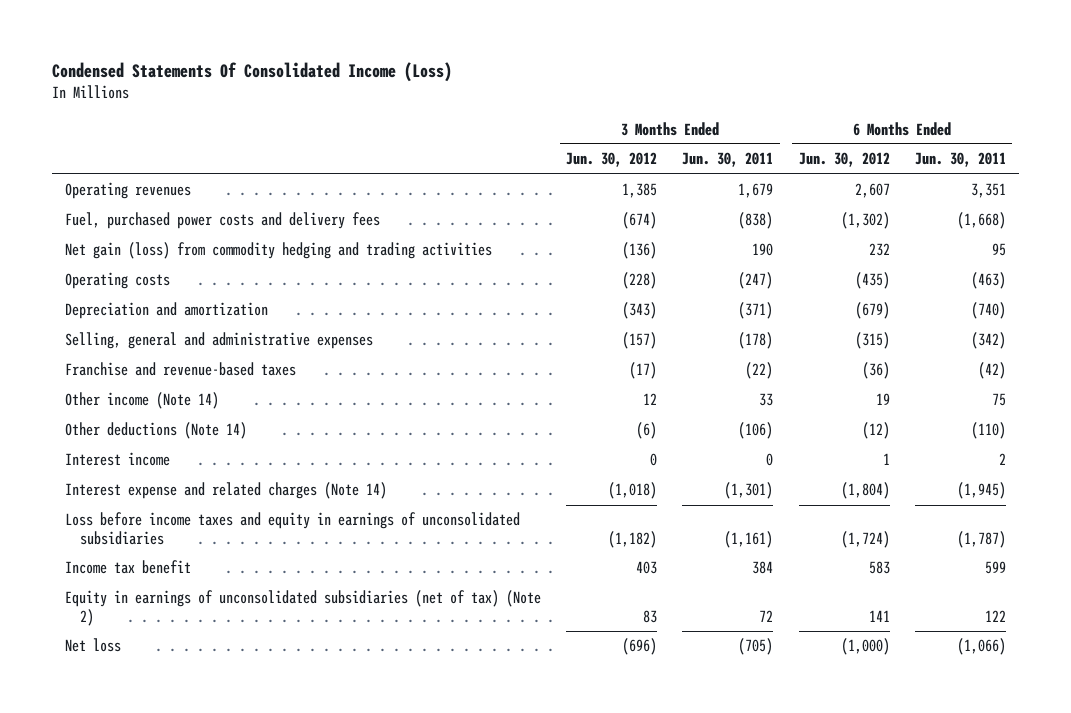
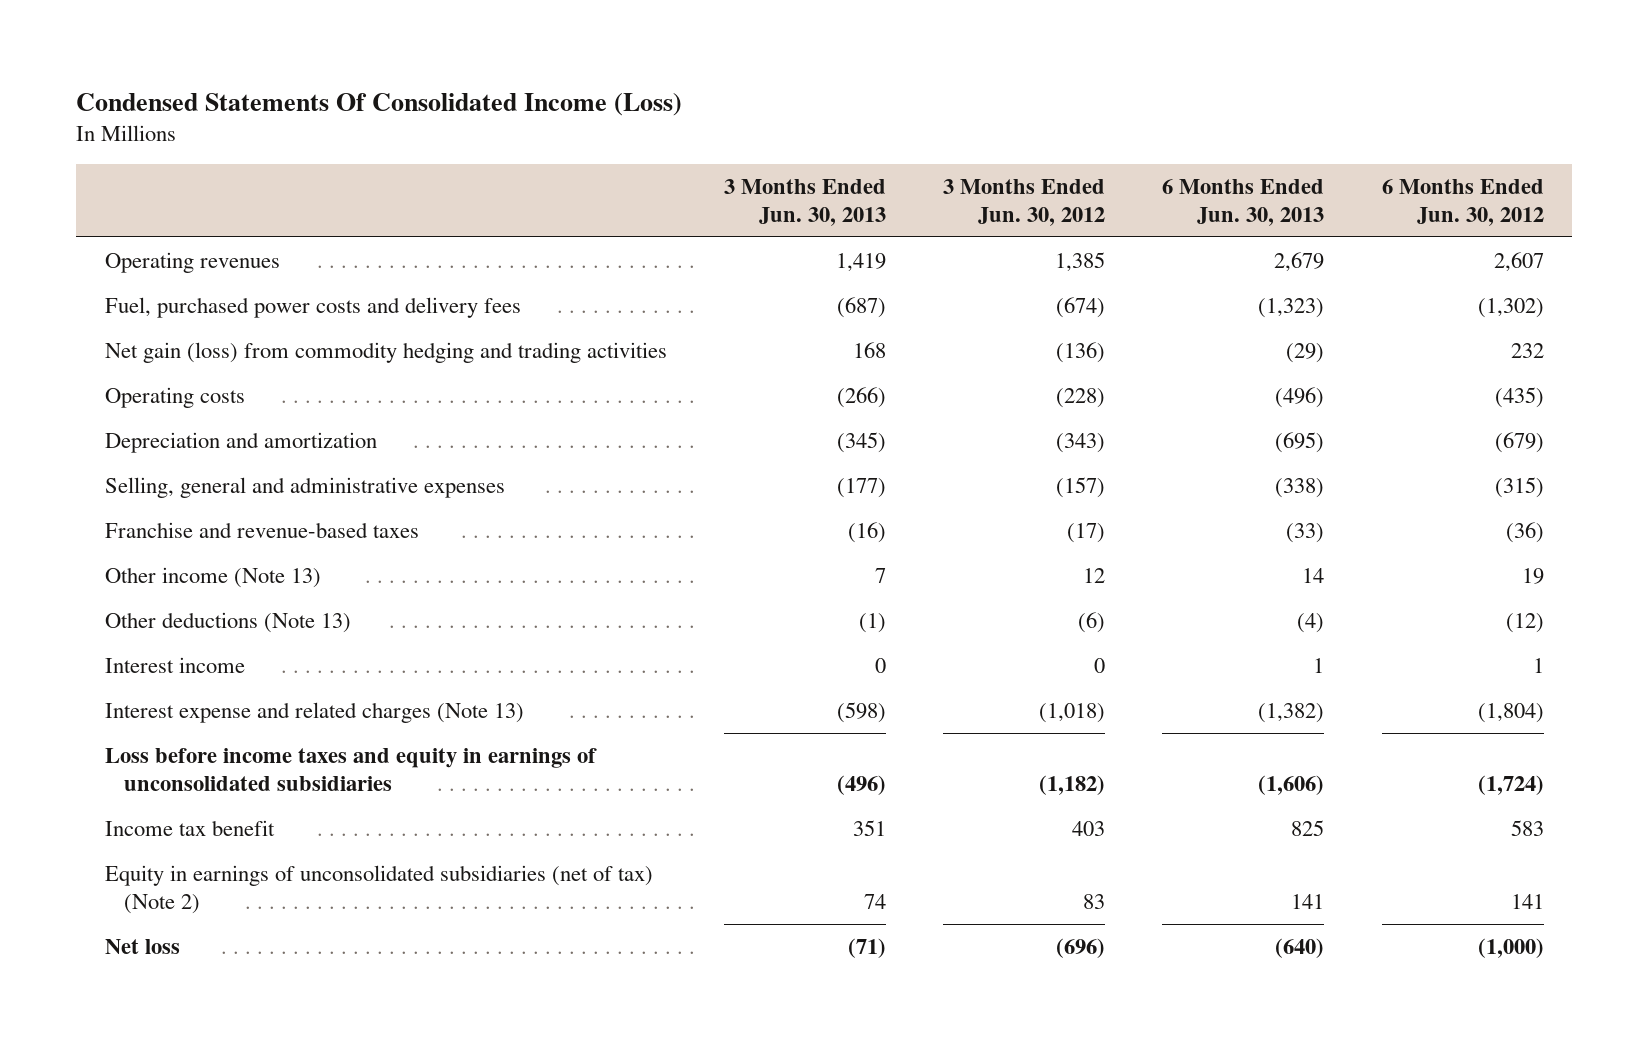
[682,152,774,168] Jun. 30, 2011 -> none
[915,152,1007,168] Jun. 30, 2011 -> none
none -> [723,178,886,227] 3 Months Ended Jun. 30, 2013
none -> [1162,178,1325,227] 6 Months Ended Jun. 30, 2013
[64,392,219,410] Other income (Note 14) -> [104,566,321,588] Other income (Note 13)
[64,422,247,440] Other deductions (Note 14) -> [104,611,351,633] Other deductions (Note 13)
[64,482,387,500] Interest expense and related charges (Note 14) -> [104,701,524,723] Interest expense and related charges (Note 13)

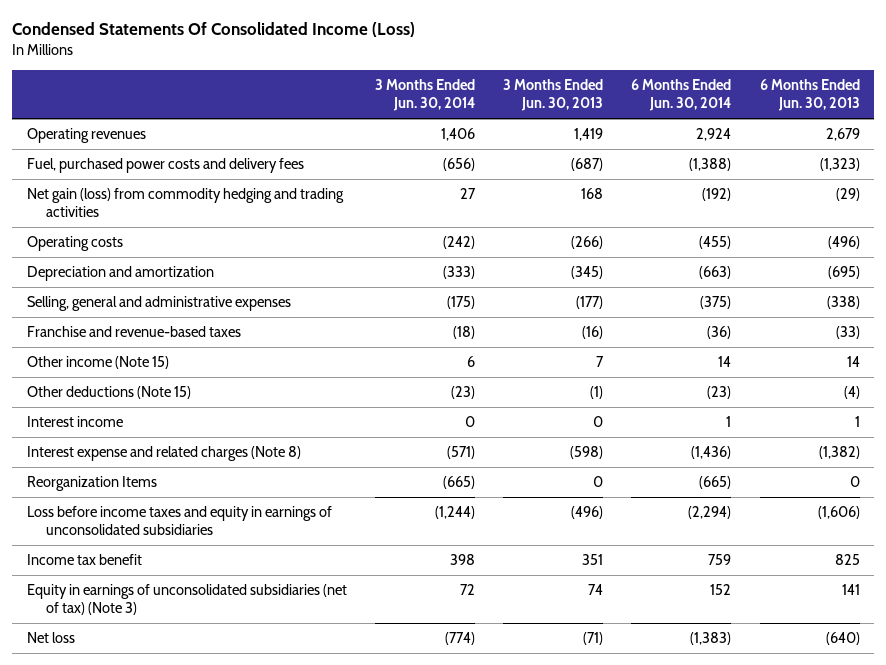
[943,178,1106,227] 3 Months Ended Jun. 30, 2012 -> none
[1381,178,1544,227] 6 Months Ended Jun. 30, 2012 -> none
none -> [374,79,475,112] 3 Months Ended Jun. 30, 2014
none -> [631,79,732,112] 6 Months Ended Jun. 30, 2014
[104,566,321,588] Other income (Note 13) -> [26,356,169,370] Other income (Note 15)
[104,611,351,633] Other deductions (Note 13) -> [26,386,191,400] Other deductions (Note 15)
[104,701,524,723] Interest expense and related charges (Note 13) -> [26,446,301,462] Interest expense and related charges (Note 8)
none -> [26,476,157,492] Reorganization Items
[104,864,653,915] Equity in earnings of unconsolidated subsidiaries (net of tax) (Note 2) -> [26,584,347,616] Equity in earnings of unconsolidated subsidiaries (net of tax) (Note 3)

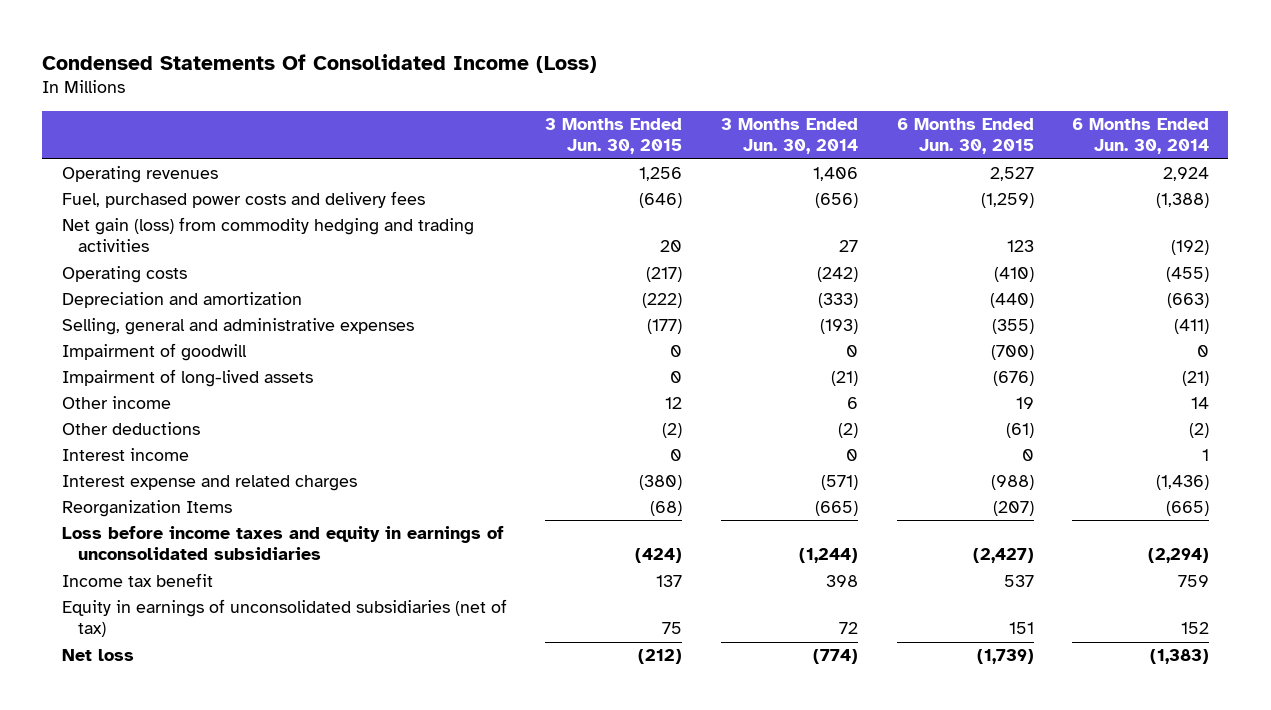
[503,79,604,112] 3 Months Ended Jun. 30, 2013 -> none
[759,79,860,112] 6 Months Ended Jun. 30, 2013 -> none
none -> [545,118,683,155] 3 Months Ended Jun. 30, 2015
none -> [896,118,1034,155] 6 Months Ended Jun. 30, 2015
[26,326,241,338] Franchise and revenue-based taxes -> none
[446,296,475,310] (175) -> [819,319,858,335] (193)
[700,296,732,310] (375) -> [1174,319,1210,335] (411)
none -> [61,343,247,362] Impairment of goodwill
none -> [61,369,313,388] Impairment of long-lived assets
[26,356,169,370] Other income (Note 15) -> [61,396,171,410] Other income
[26,386,191,400] Other deductions (Note 15) -> [61,422,200,436] Other deductions
[450,386,475,400] (23) -> [837,423,858,439] (2)
[707,386,732,400] (23) -> [1189,423,1210,439] (2)
[26,446,301,462] Interest expense and related charges (Note 8) -> [61,475,357,492] Interest expense and related charges
[26,584,347,616] Equity in earnings of unconsolidated subsidiaries (net of tax) (Note 3) -> [61,599,507,638] Equity in earnings of unconsolidated subsidiaries (net of tax)

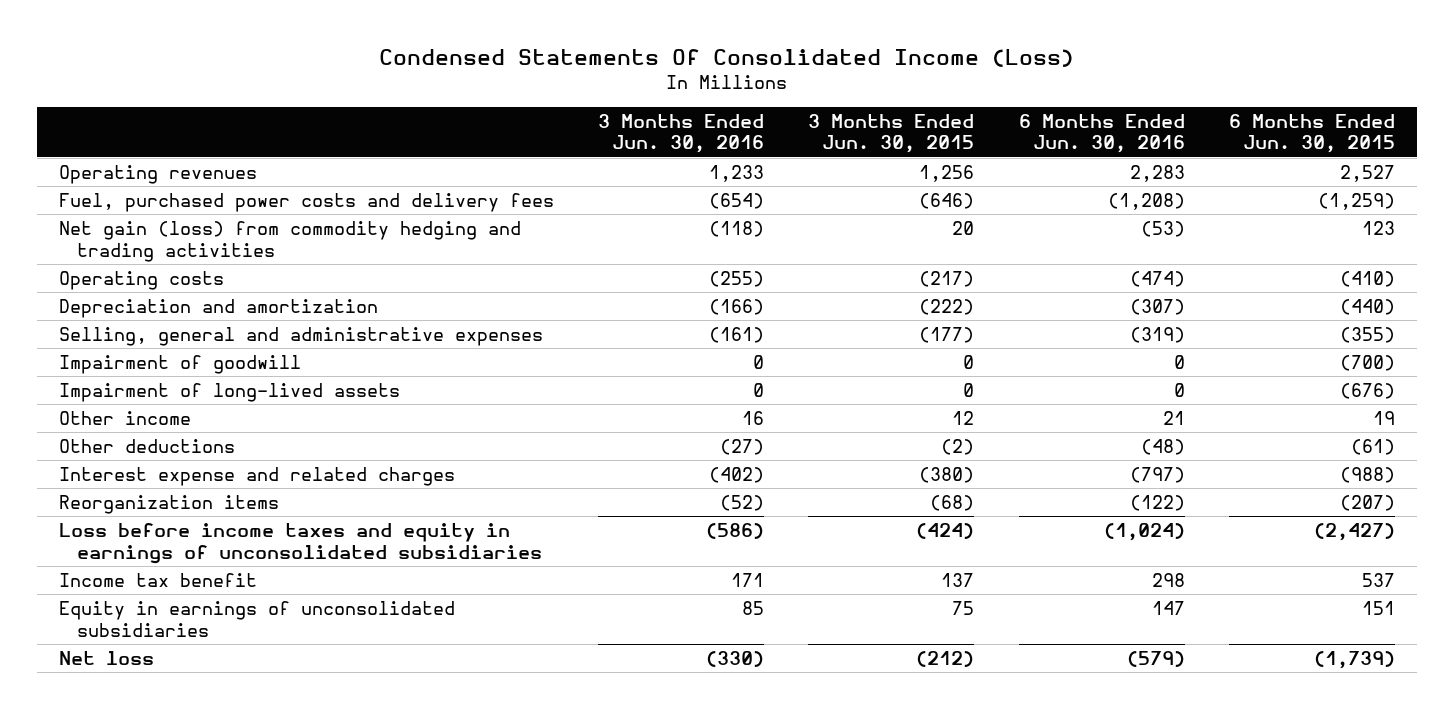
[720,118,858,155] 3 Months Ended Jun. 30, 2014 -> none
[1072,118,1210,155] 6 Months Ended Jun. 30, 2014 -> none
none -> [598,113,765,154] 3 Months Ended Jun. 30, 2016
none -> [1018,113,1185,154] 6 Months Ended Jun. 30, 2016
[61,448,189,462] Interest income -> none
[61,500,232,518] Reorganization Items -> [58,494,279,514] Reorganization items
[61,599,507,638] Equity in earnings of unconsolidated subsidiaries (net of tax) -> [58,600,455,637] Equity in earnings of unconsolidated subsidiaries

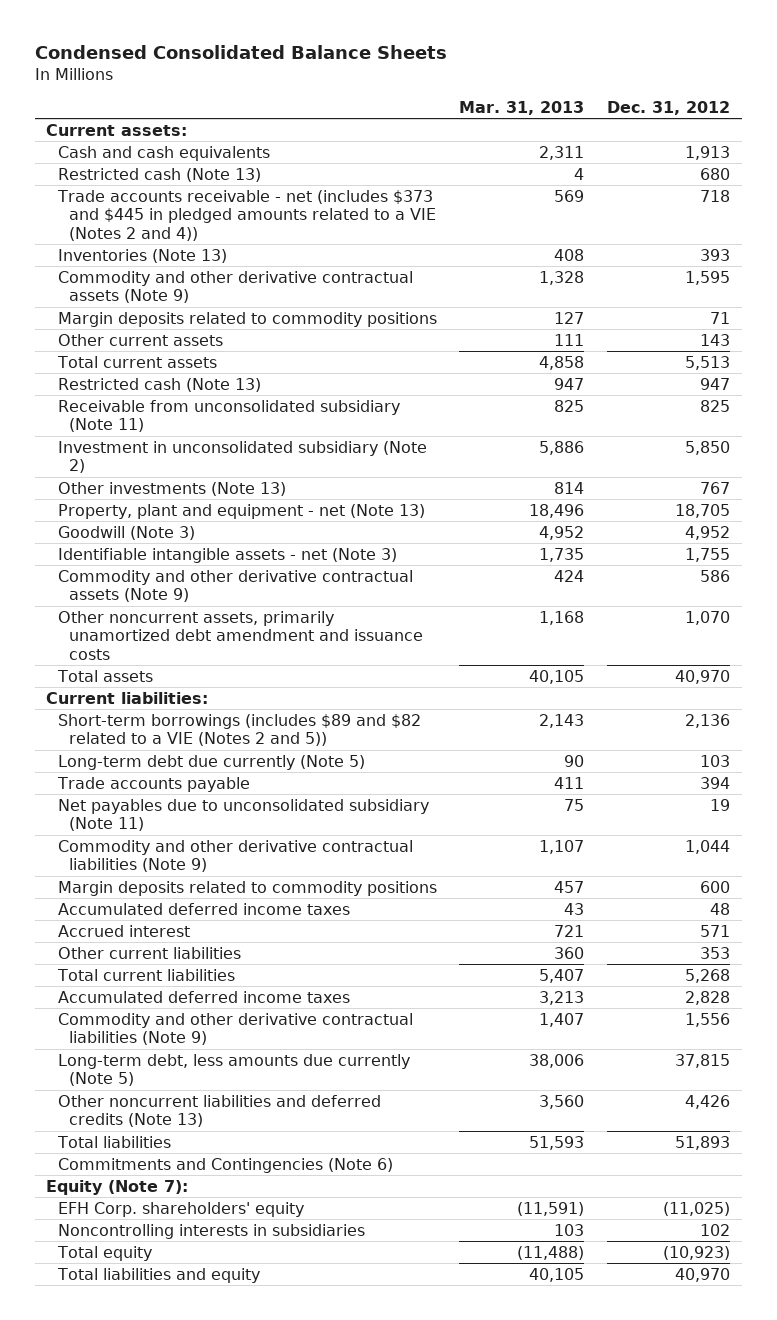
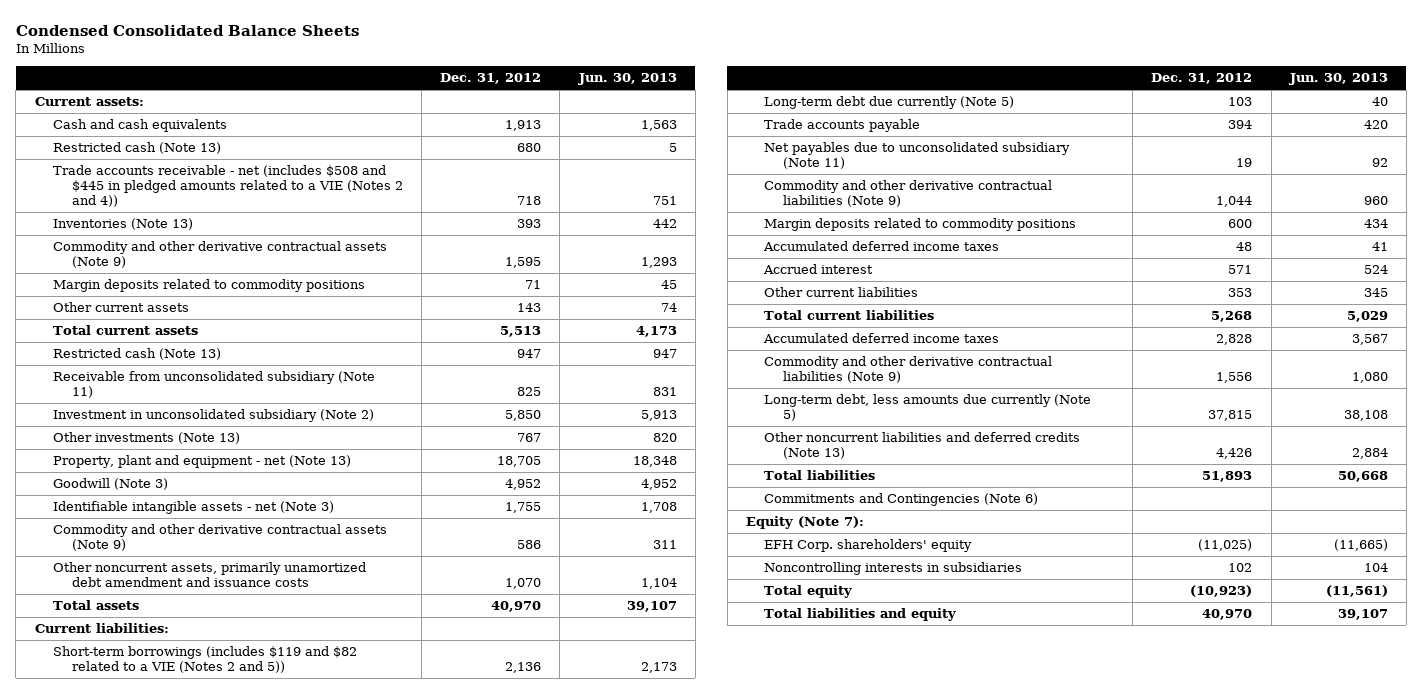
[459,100,585,115] Mar. 31, 2013 -> none
none -> [577,72,677,85] Jun. 30, 2013
[56,189,436,241] Trade accounts receivable - net (includes $373 and $445 in pledged amounts related to a VIE (Notes 2 and 4)) -> [53,165,403,208] Trade accounts receivable - net (includes $508 and $445 in pledged amounts related to a VIE (Notes 2 and 4))
[57,713,421,747] Short-term borrowings (includes $89 and $82 related to a VIE (Notes 2 and 5)) -> [53,646,358,674] Short-term borrowings (includes $119 and $82 related to a VIE (Notes 2 and 5))

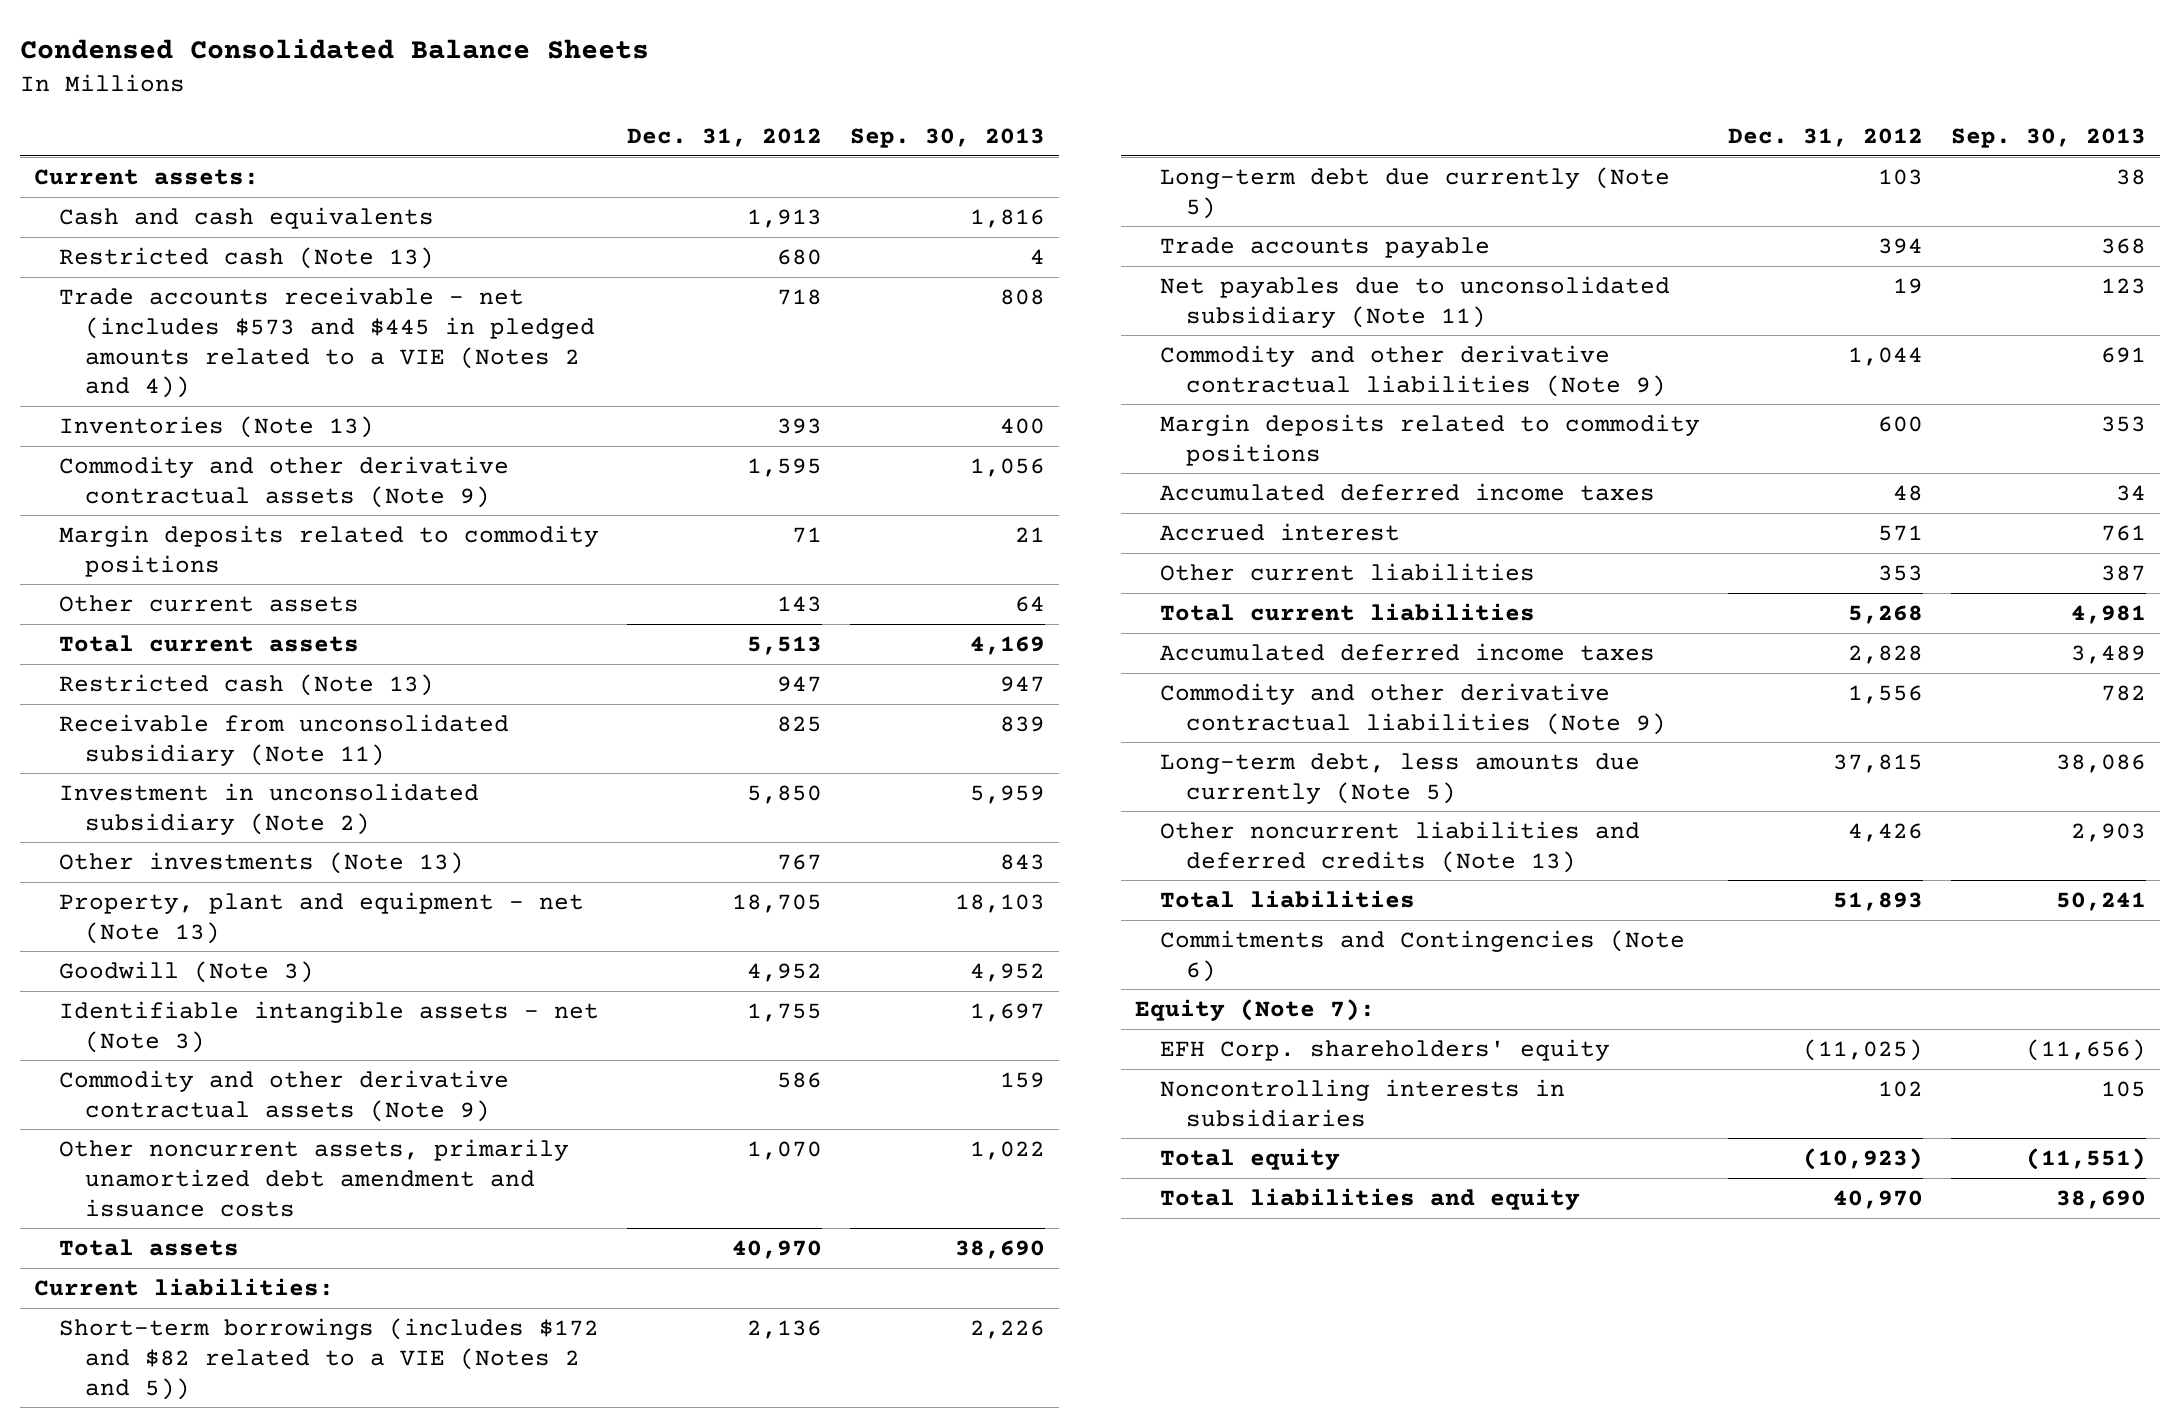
[577,72,677,85] Jun. 30, 2013 -> none
none -> [850,127,1046,148] Sep. 30, 2013
[53,165,403,208] Trade accounts receivable - net (includes $508 and $445 in pledged amounts related to a VIE (Notes 2 and 4)) -> [59,286,596,399] Trade accounts receivable - net (includes $573 and $445 in pledged amounts related to a VIE (Notes 2 and 4))
[53,646,358,674] Short-term borrowings (includes $119 and $82 related to a VIE (Notes 2 and 5)) -> [59,1317,600,1400] Short-term borrowings (includes $172 and $82 related to a VIE (Notes 2 and 5))

